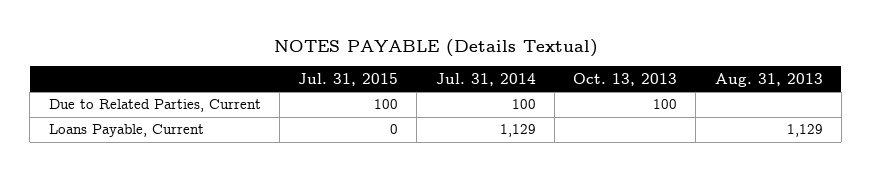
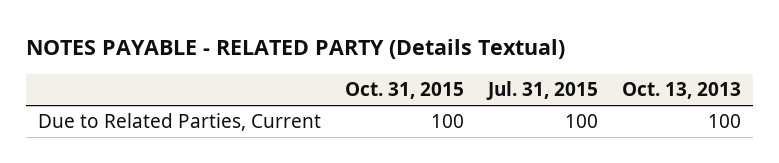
[273,39,598,58] NOTES PAYABLE (Details Textual) -> [25,39,565,60] NOTES PAYABLE - RELATED PARTY (Details Textual)
[435,72,536,86] Jul. 31, 2014 -> none
[714,72,823,87] Aug. 31, 2013 -> none
none -> [345,82,465,100] Oct. 31, 2015
[48,124,204,138] Loans Payable, Current -> none

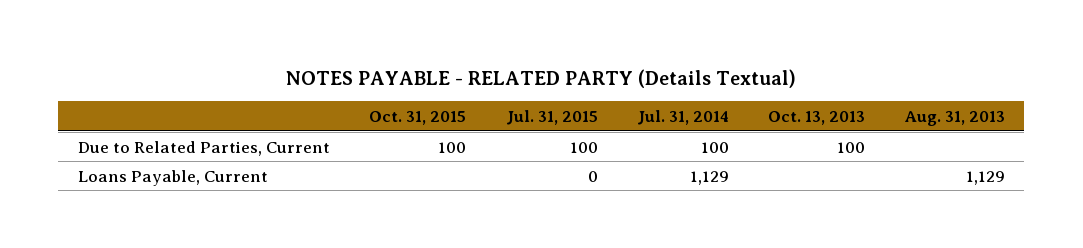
none -> [636,109,729,125] Jul. 31, 2014
none -> [903,110,1005,126] Aug. 31, 2013
none -> [78,169,269,186] Loans Payable, Current

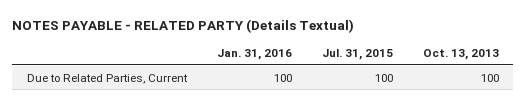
[369,110,467,125] Oct. 31, 2015 -> none
[636,109,729,125] Jul. 31, 2014 -> none
[903,110,1005,126] Aug. 31, 2013 -> none
none -> [216,49,292,61] Jan. 31, 2016
[78,169,269,186] Loans Payable, Current -> none

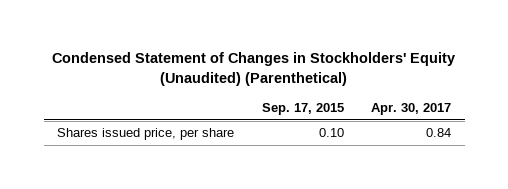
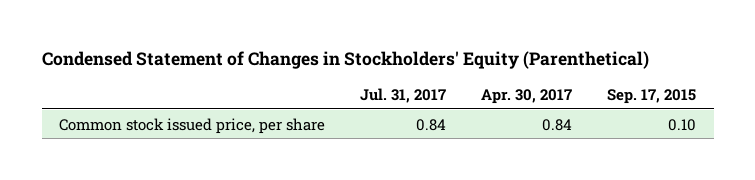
[52,52,456,87] Condensed Statement of Changes in Stockholders' Equity (Unaudited) (Parenthetical) -> [41,51,649,70] Condensed Statement of Changes in Stockholders' Equity (Parenthetical)
none -> [360,87,447,103] Jul. 31, 2017
[57,128,235,141] Shares issued price, per share -> [59,117,326,134] Common stock issued price, per share

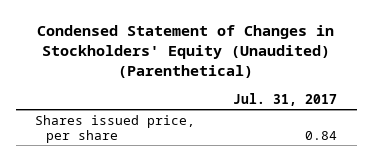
[41,51,649,70] Condensed Statement of Changes in Stockholders' Equity (Parenthetical) -> [37,24,335,79] Condensed Statement of Changes in Stockholders' Equity (Unaudited) (Parenthetical)
[481,88,573,104] Apr. 30, 2017 -> none
[607,88,697,104] Sep. 17, 2015 -> none
[59,117,326,134] Common stock issued price, per share -> [34,114,195,143] Shares issued price, per share

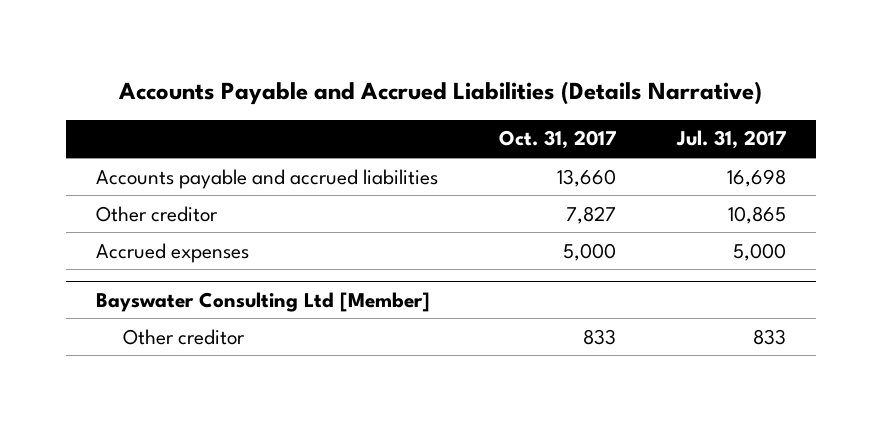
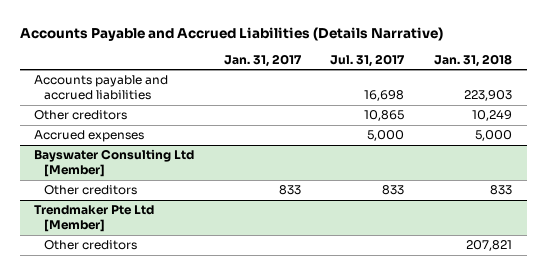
[499,130,617,150] Oct. 31, 2017 -> none
none -> [223,54,302,68] Jan. 31, 2017
none -> [433,54,512,68] Jan. 31, 2018
[96,205,219,222] Other creditor -> [34,110,128,121] Other creditors
[122,328,245,345] Other creditor -> [43,185,137,196] Other creditors
none -> [34,205,155,233] Trendmaker Pte Ltd [Member]
none -> [43,240,137,251] Other creditors

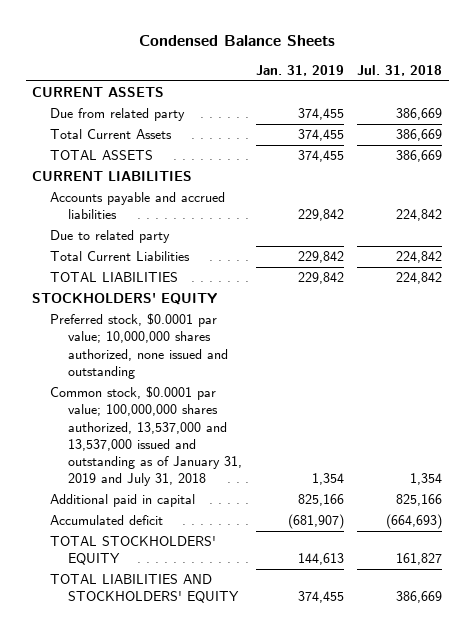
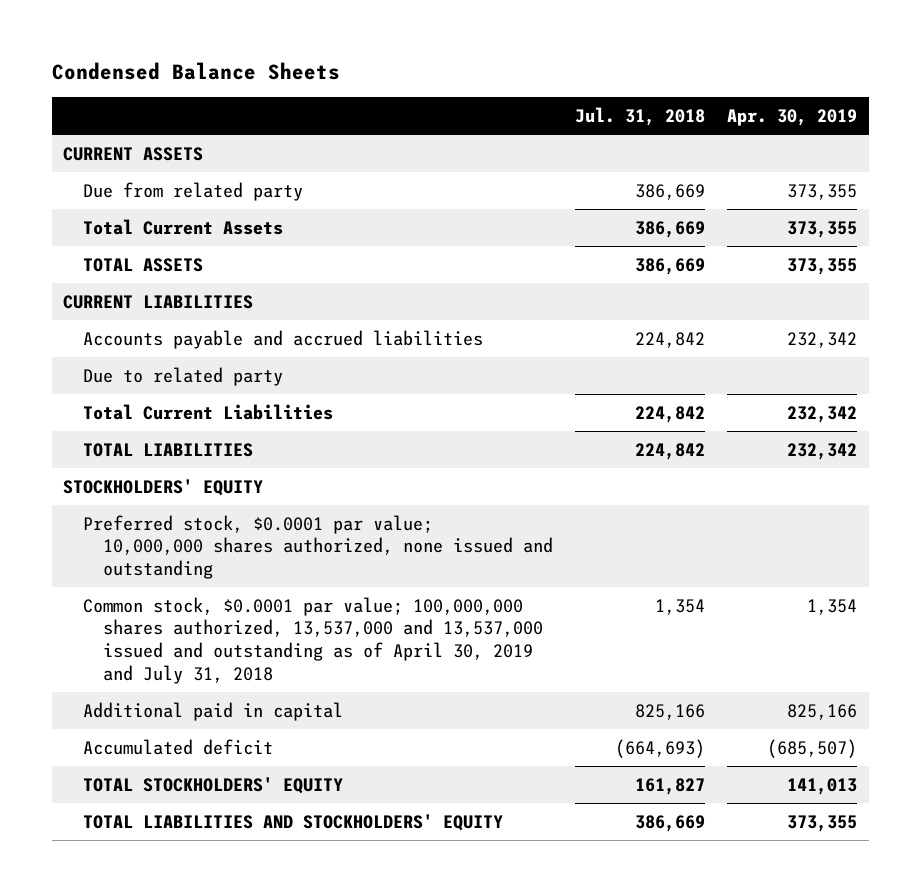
[255,64,344,76] Jan. 31, 2019 -> none
none -> [727,109,858,127] Apr. 30, 2019
[50,386,243,487] Common stock, $0.0001 par value; 100,000,000 shares authorized, 13,537,000 and 13,537,000 issued and outstanding as of January 31, 2019 and July 31, 2018 -> [82,596,544,684] Common stock, $0.0001 par value; 100,000,000 shares authorized, 13,537,000 and 13,537,000 issued and outstanding as of April 30, 2019 and July 31, 2018

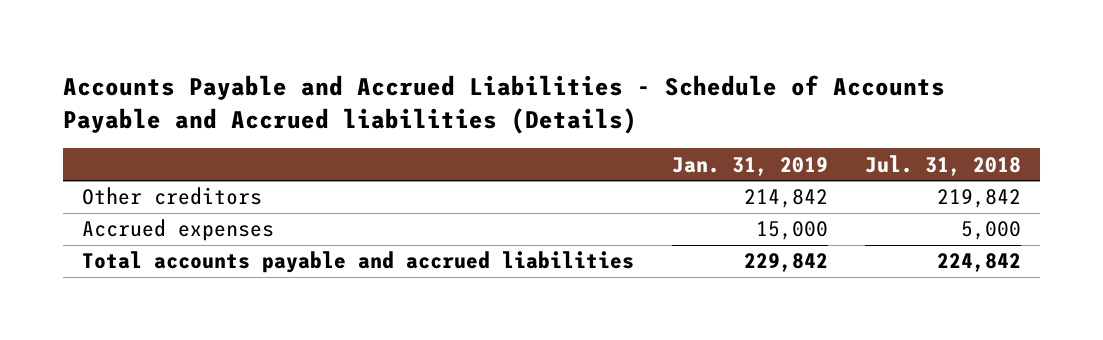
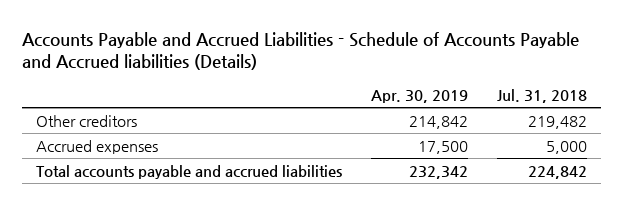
[671,156,828,176] Jan. 31, 2019 -> none
none -> [371,89,469,103] Apr. 30, 2019
[937,189,1022,209] 219,842 -> [527,115,587,129] 219,482

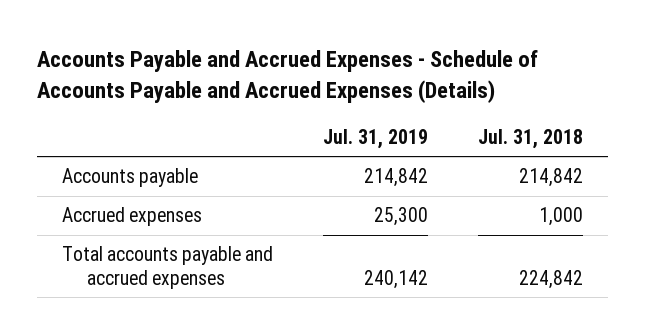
[21,31,579,71] Accounts Payable and Accrued Liabilities - Schedule of Accounts Payable and Accrued liabilities (Details) -> [37,50,539,103] Accounts Payable and Accrued Expenses - Schedule of Accounts Payable and Accrued Expenses (Details)
[371,89,469,103] Apr. 30, 2019 -> none
none -> [323,128,429,149] Jul. 31, 2019
[36,114,138,127] Other creditors -> none
none -> [62,168,199,188] Accounts payable
[545,140,587,154] 5,000 -> [539,207,584,227] 1,000
[36,164,343,179] Total accounts payable and accrued liabilities -> [62,246,274,289] Total accounts payable and accrued expenses

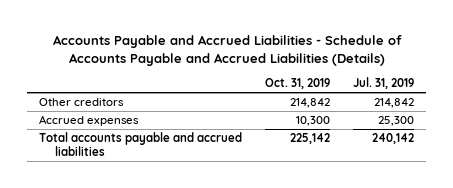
[37,50,539,103] Accounts Payable and Accrued Expenses - Schedule of Accounts Payable and Accrued Expenses (Details) -> [52,34,402,66] Accounts Payable and Accrued Liabilities - Schedule of Accounts Payable and Accrued Liabilities (Details)
[478,128,584,149] Jul. 31, 2018 -> none
none -> [265,78,331,90] Oct. 31, 2019
[62,168,199,188] Accounts payable -> [38,98,124,107] Other creditors
[62,246,274,289] Total accounts payable and accrued expenses -> [38,132,242,156] Total accounts payable and accrued liabilities

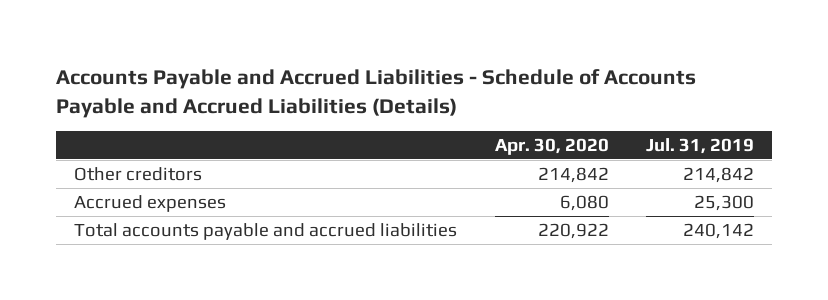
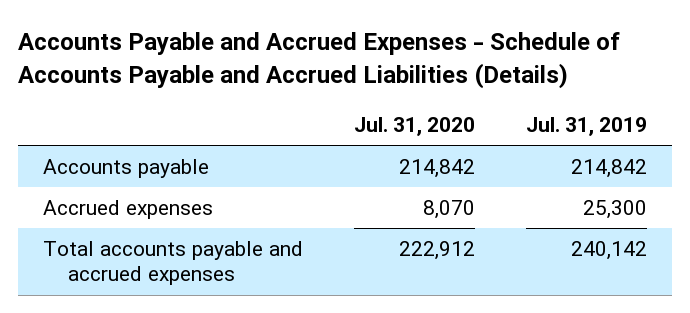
[55,69,696,118] Accounts Payable and Accrued Liabilities - Schedule of Accounts Payable and Accrued Liabilities (Details) -> [17,32,620,89] Accounts Payable and Accrued Expenses - Schedule of Accounts Payable and Accrued Liabilities (Details)
[494,138,609,156] Apr. 30, 2020 -> none
none -> [353,116,475,136] Jul. 31, 2020
[74,166,203,181] Other creditors -> [43,159,210,179] Accounts payable
[74,222,458,240] Total accounts payable and accrued liabilities -> [43,241,304,286] Total accounts payable and accrued expenses

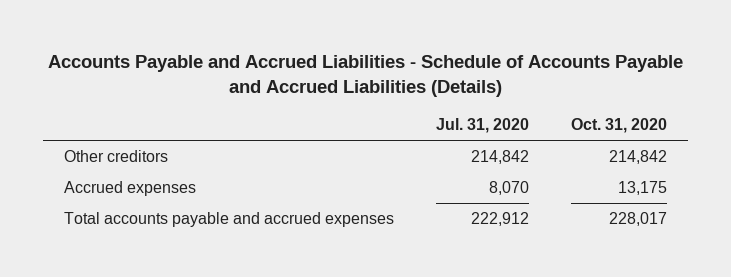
[17,32,620,89] Accounts Payable and Accrued Expenses - Schedule of Accounts Payable and Accrued Liabilities (Details) -> [47,54,683,98] Accounts Payable and Accrued Liabilities - Schedule of Accounts Payable and Accrued Liabilities (Details)
[525,116,647,136] Jul. 31, 2019 -> none
none -> [571,118,668,134] Oct. 31, 2020
[43,159,210,179] Accounts payable -> [64,150,169,163] Other creditors

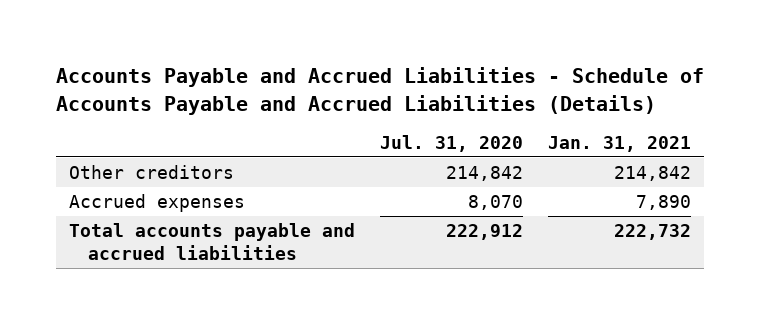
[571,118,668,134] Oct. 31, 2020 -> none
none -> [548,135,692,152] Jan. 31, 2021
[64,212,395,228] Total accounts payable and accrued expenses -> [68,222,355,260] Total accounts payable and accrued liabilities

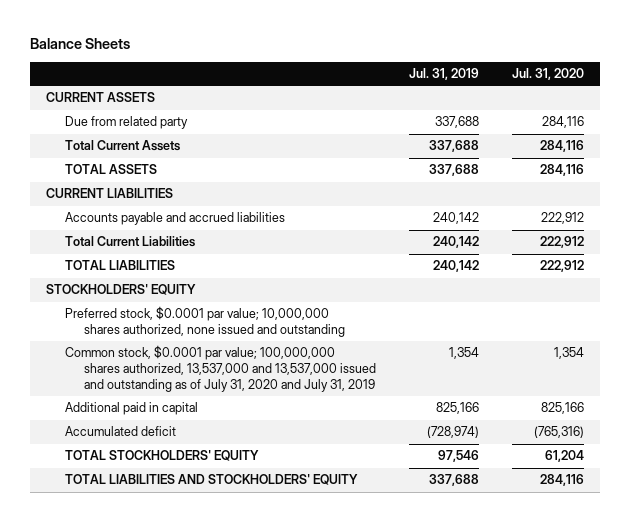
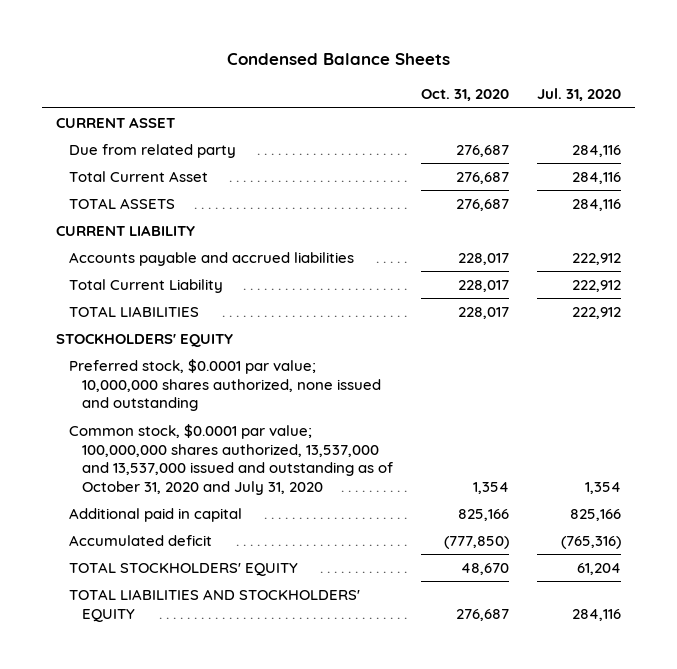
[29,38,130,50] Balance Sheets -> [226,53,450,66] Condensed Balance Sheets
[408,68,479,81] Jul. 31, 2019 -> none
none -> [420,89,509,102] Oct. 31, 2020
[46,92,156,103] CURRENT ASSETS -> [56,117,176,129] CURRENT ASSET
[65,140,181,152] Total Current Assets -> [68,171,208,183] Total Current Asset
[46,188,174,199] CURRENT LIABILITIES -> [56,225,196,237] CURRENT LIABILITY
[65,236,196,248] Total Current Liabilities -> [68,279,223,294] Total Current Liability
[65,345,377,393] Common stock, $0.0001 par value; 100,000,000 shares authorized, 13,537,000 and 13,537,000 issued and outstanding as of July 31, 2020 and July 31, 2019 -> [68,424,393,495] Common stock, $0.0001 par value; 100,000,000 shares authorized, 13,537,000 and 13,537,000 issued and outstanding as of October 31, 2020 and July 31, 2020

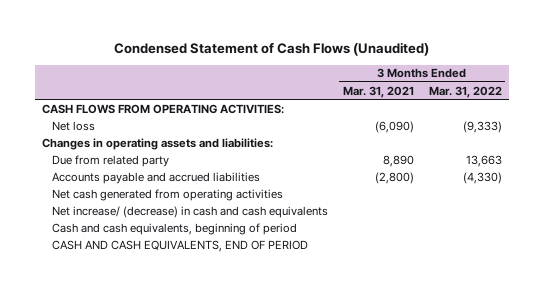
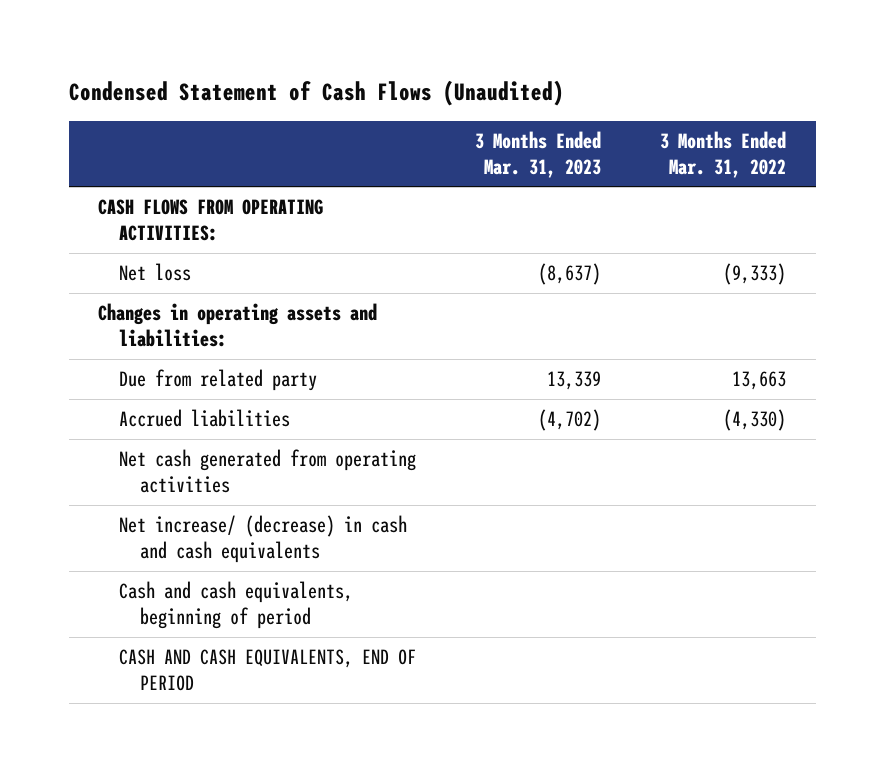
[342,85,414,98] Mar. 31, 2021 -> none
none -> [475,130,602,178] 3 Months Ended Mar. 31, 2023
[52,171,261,184] Accounts payable and accrued liabilities -> [119,408,291,427] Accrued liabilities

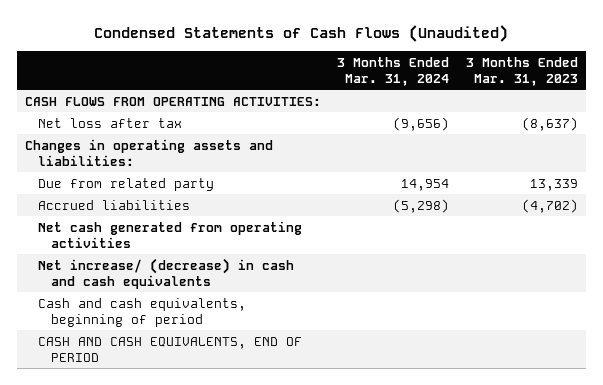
[68,80,564,107] Condensed Statement of Cash Flows (Unaudited) -> [94,24,509,42] Condensed Statements of Cash Flows (Unaudited)
[660,130,787,178] 3 Months Ended Mar. 31, 2022 -> none
none -> [337,56,450,87] 3 Months Ended Mar. 31, 2024
[119,262,192,281] Net loss -> [38,117,183,128] Net loss after tax

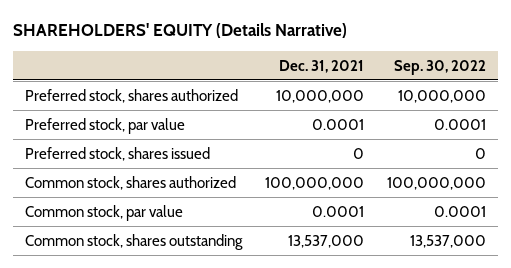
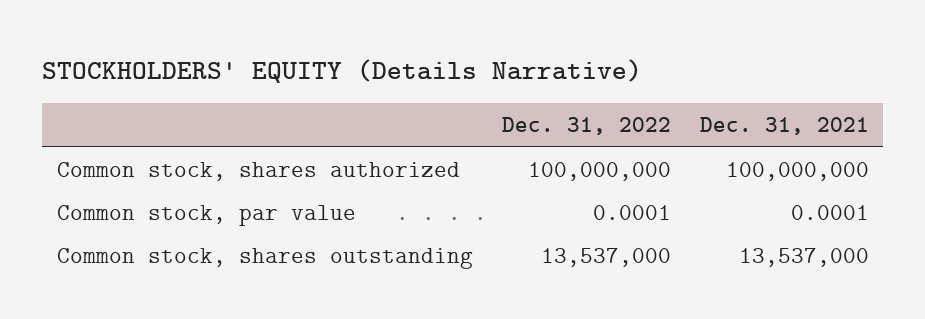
[13,23,348,39] SHAREHOLDERS' EQUITY (Details Narrative) -> [42,59,643,84] STOCKHOLDERS' EQUITY (Details Narrative)
[393,59,486,75] Sep. 30, 2022 -> none
none -> [501,117,671,136] Dec. 31, 2022
[24,88,238,103] Preferred stock, shares authorized -> none
[24,117,185,134] Preferred stock, par value -> none
[24,146,210,161] Preferred stock, shares issued -> none

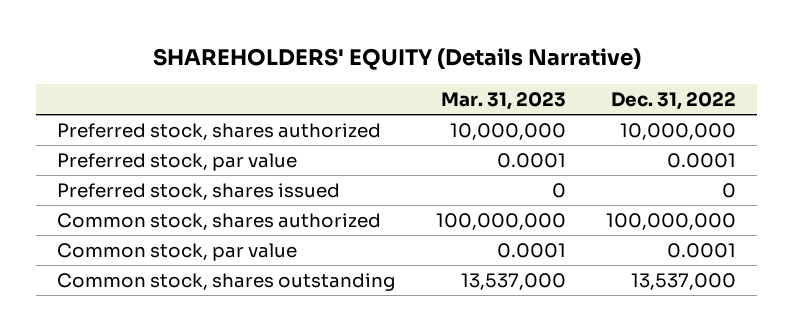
[42,59,643,84] STOCKHOLDERS' EQUITY (Details Narrative) -> [152,48,641,71] SHAREHOLDERS' EQUITY (Details Narrative)
[699,117,869,136] Dec. 31, 2021 -> none
none -> [440,91,566,110] Mar. 31, 2023
none -> [56,122,381,140] Preferred stock, shares authorized
none -> [56,152,297,171] Preferred stock, par value
none -> [56,182,340,200] Preferred stock, shares issued

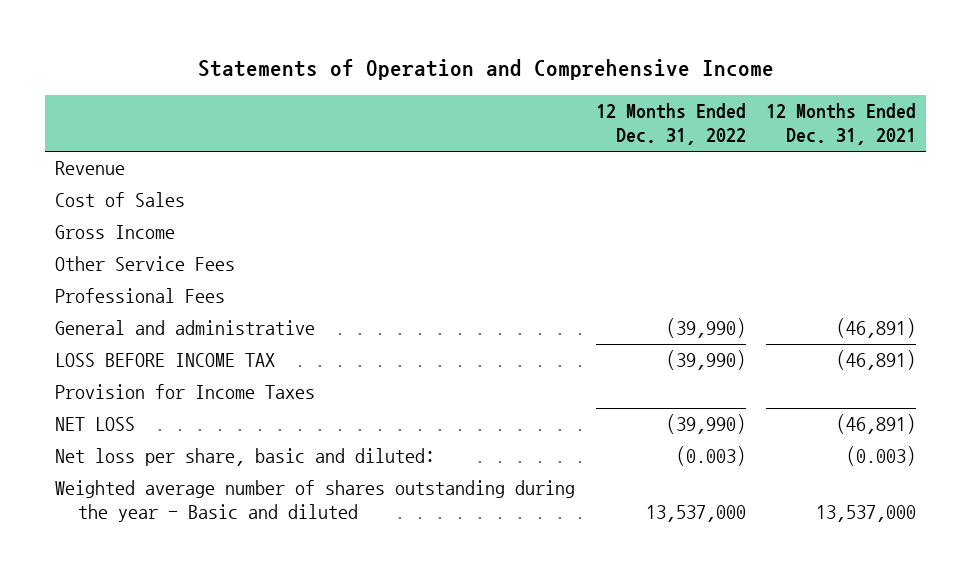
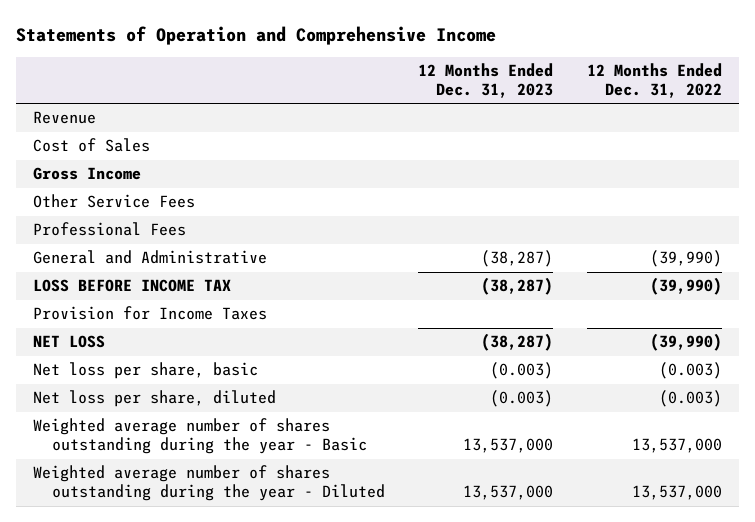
[766,103,917,146] 12 Months Ended Dec. 31, 2021 -> none
none -> [418,62,554,99] 12 Months Ended Dec. 31, 2023
[54,320,315,336] General and administrative -> [33,250,268,265] General and Administrative
[54,448,435,467] Net loss per share, basic and diluted: -> [33,362,259,380] Net loss per share, basic
none -> [33,390,277,408] Net loss per share, diluted
[54,480,575,523] Weighted average number of shares outstanding during the year - Basic and diluted -> [33,418,367,455] Weighted average number of shares outstanding during the year - Basic
none -> [33,465,385,502] Weighted average number of shares outstanding during the year - Diluted

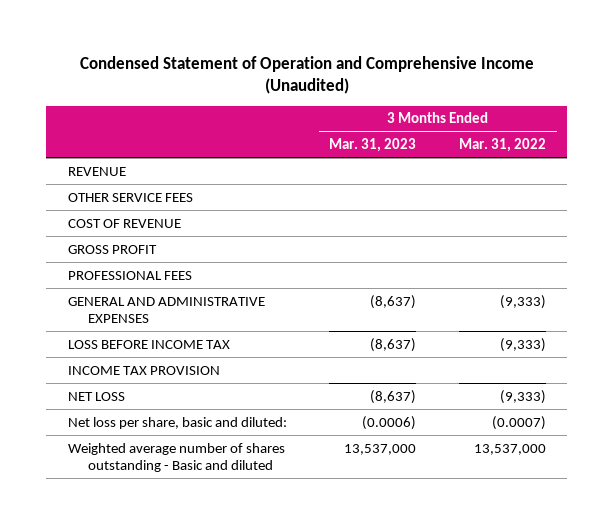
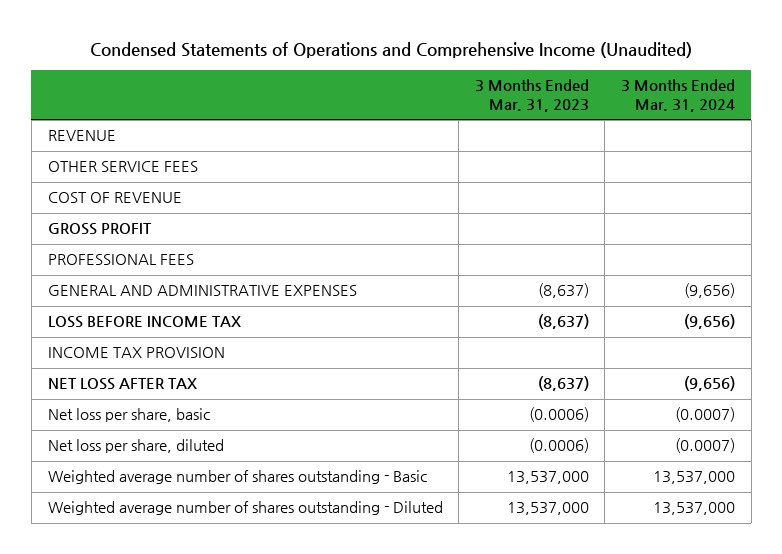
[79,55,534,95] Condensed Statement of Operation and Comprehensive Income (Unaudited) -> [90,41,693,58] Condensed Statements of Operations and Comprehensive Income (Unaudited)
[458,138,546,153] Mar. 31, 2022 -> none
none -> [620,79,735,113] 3 Months Ended Mar. 31, 2024
[67,391,125,401] NET LOSS -> [47,378,197,391] NET LOSS AFTER TAX
[67,416,287,429] Net loss per share, basic and diluted: -> [47,408,210,423] Net loss per share, basic
none -> [47,439,224,454] Net loss per share, diluted
[67,442,285,472] Weighted average number of shares outstanding - Basic and diluted -> [47,470,427,485] Weighted average number of shares outstanding - Basic
none -> [47,501,443,516] Weighted average number of shares outstanding - Diluted

